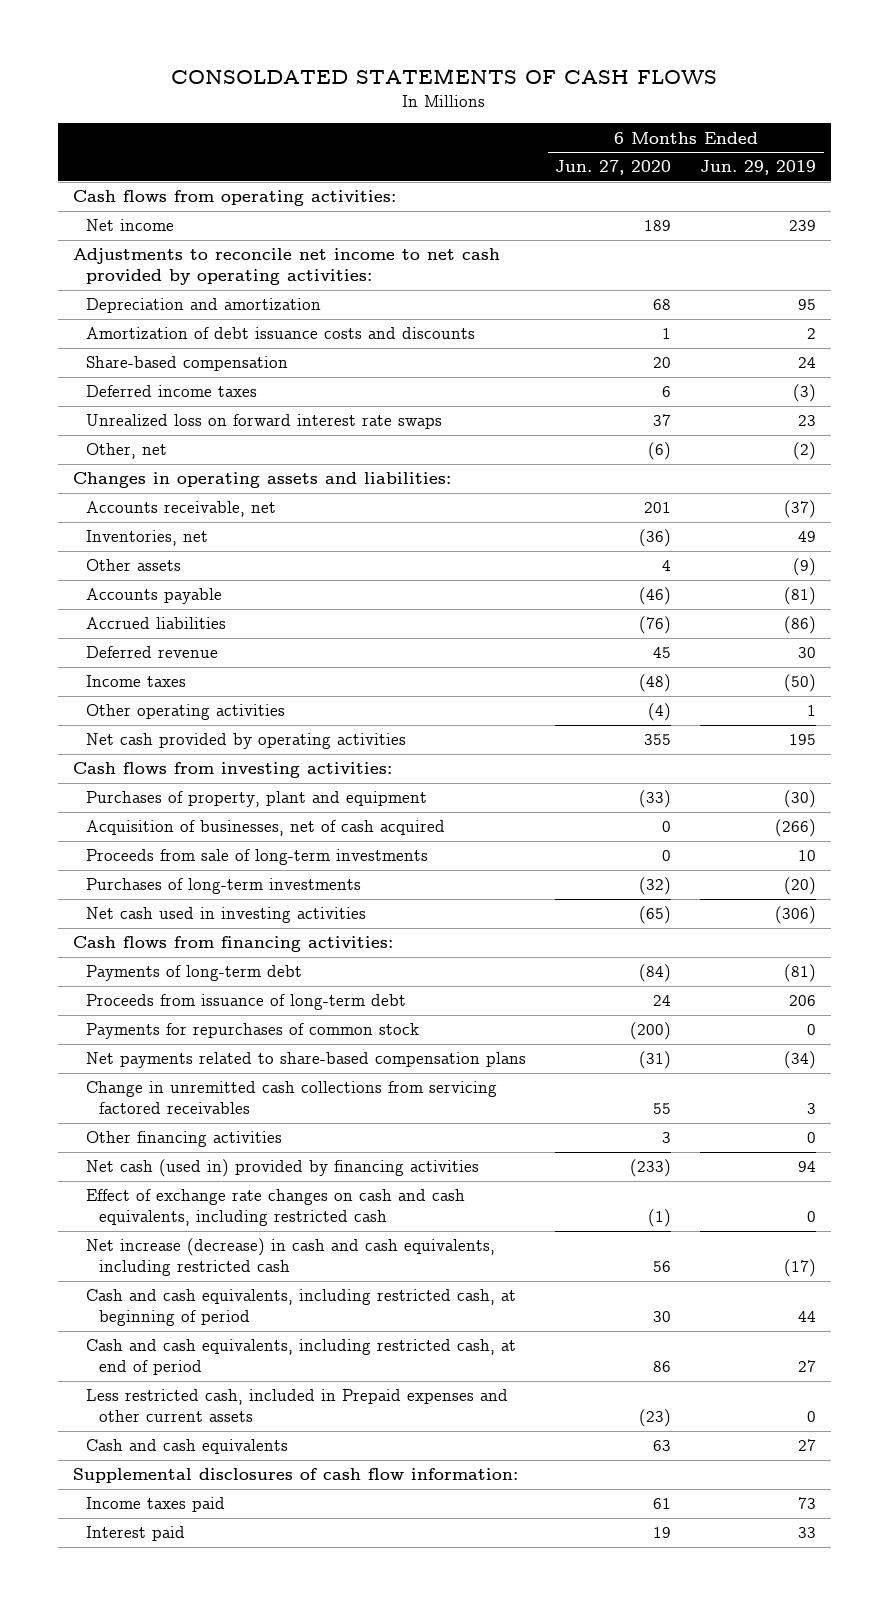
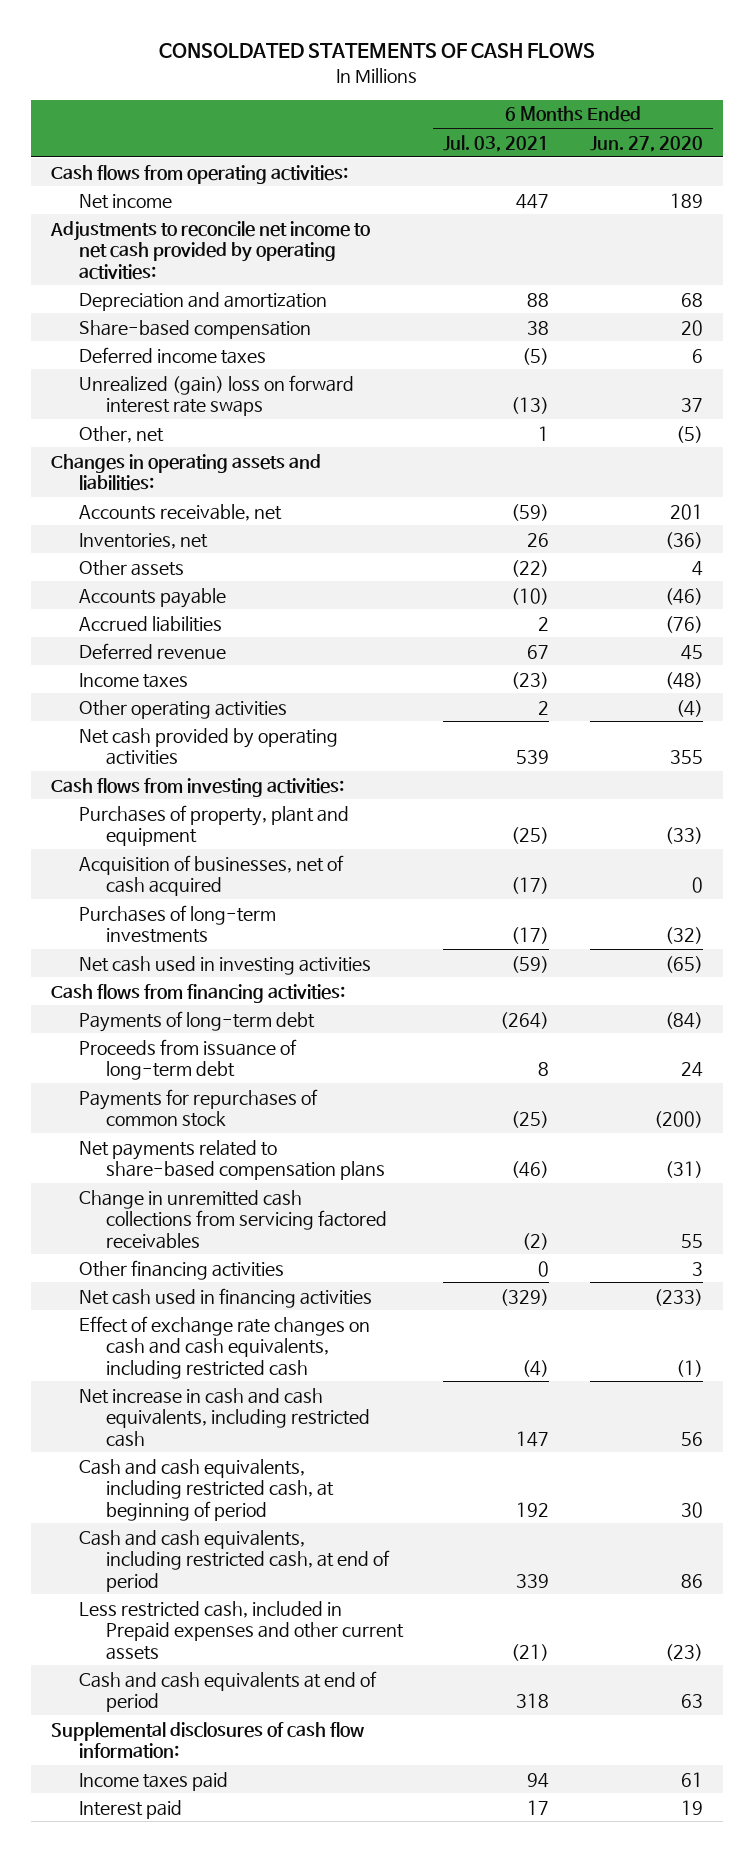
[700,160,817,176] Jun. 29, 2019 -> none
none -> [443,134,550,152] Jul. 03, 2021
[85,327,475,340] Amortization of debt issuance costs and discounts -> none
[85,414,442,430] Unrealized loss on forward interest rate swaps -> [78,374,354,417] Unrealized (gain) loss on forward interest rate swaps
[648,442,672,461] (6) -> [675,425,703,443] (5)
[85,849,428,866] Proceeds from sale of long-term investments -> none
[85,1159,479,1178] Net cash (used in) provided by financing activities -> [78,1287,372,1308] Net cash used in financing activities
[85,1238,495,1277] Net increase (decrease) in cash and cash equivalents, including restricted cash -> [78,1387,370,1447] Net increase in cash and cash equivalents, including restricted cash
[85,1439,288,1455] Cash and cash equivalents -> [78,1670,377,1713] Cash and cash equivalents at end of period

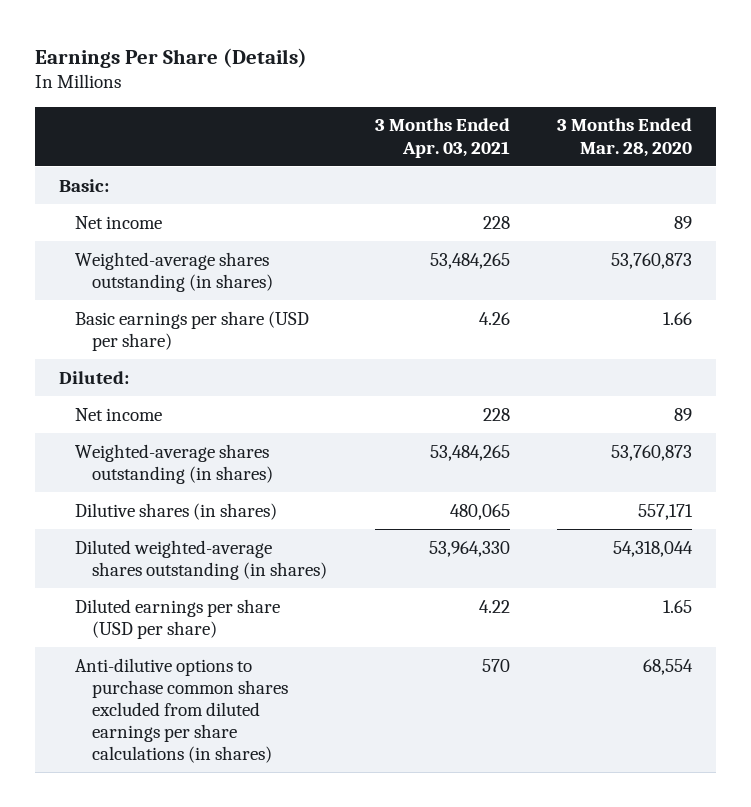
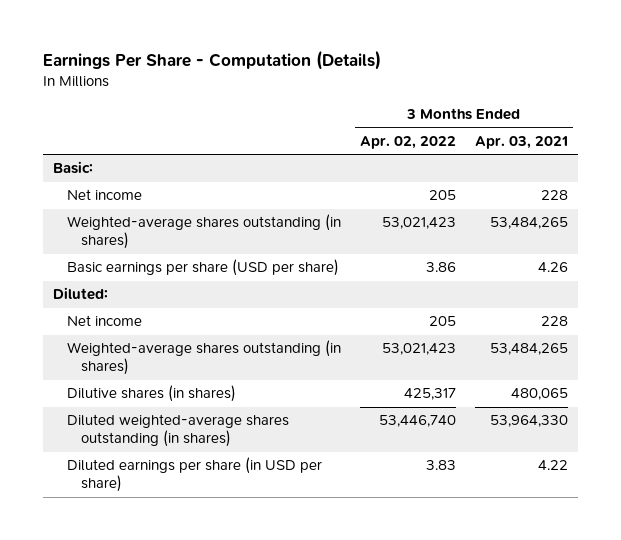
[35,47,308,68] Earnings Per Share (Details) -> [43,50,382,71] Earnings Per Share - Computation (Details)
[557,118,693,157] 3 Months Ended Mar. 28, 2020 -> none
none -> [359,136,456,150] Apr. 02, 2022
[75,657,288,764] Anti-dilutive options to purchase common shares excluded from diluted earnings per share calculations (in shares) -> none
[75,598,281,639] Diluted earnings per share (USD per share) -> [66,457,322,493] Diluted earnings per share (in USD per share)

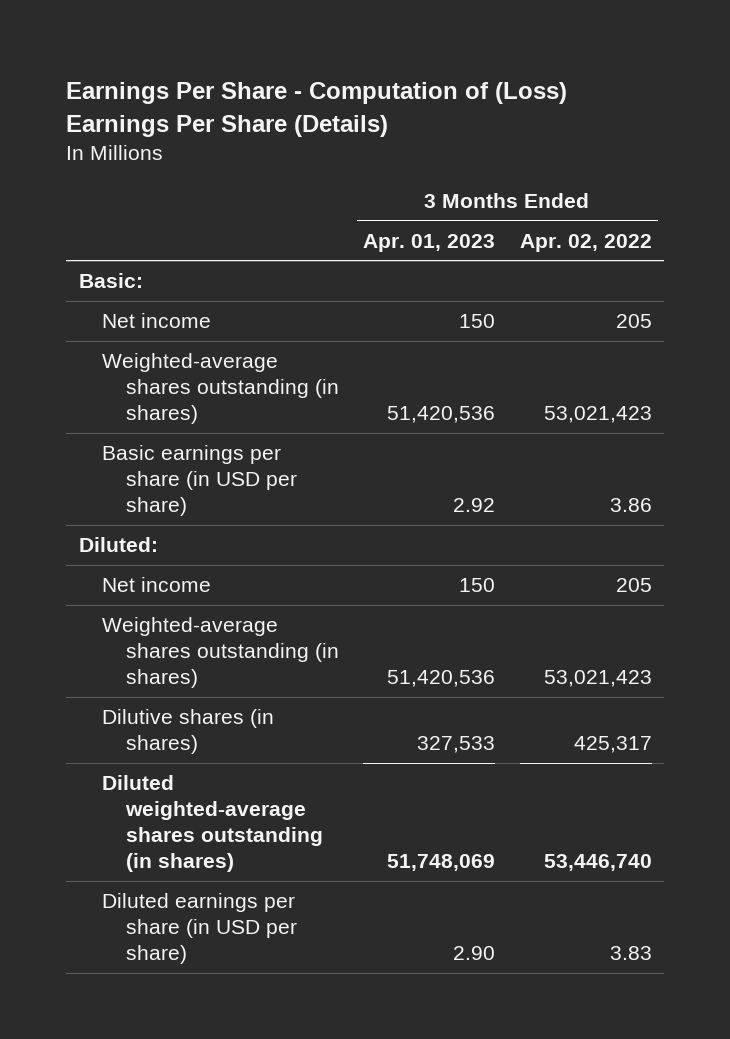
[43,50,382,71] Earnings Per Share - Computation (Details) -> [66,81,568,137] Earnings Per Share - Computation of (Loss) Earnings Per Share (Details)
[475,136,569,150] Apr. 03, 2021 -> none
none -> [363,233,496,252] Apr. 01, 2023
[66,259,339,277] Basic earnings per share (USD per share) -> [102,445,297,517] Basic earnings per share (in USD per share)

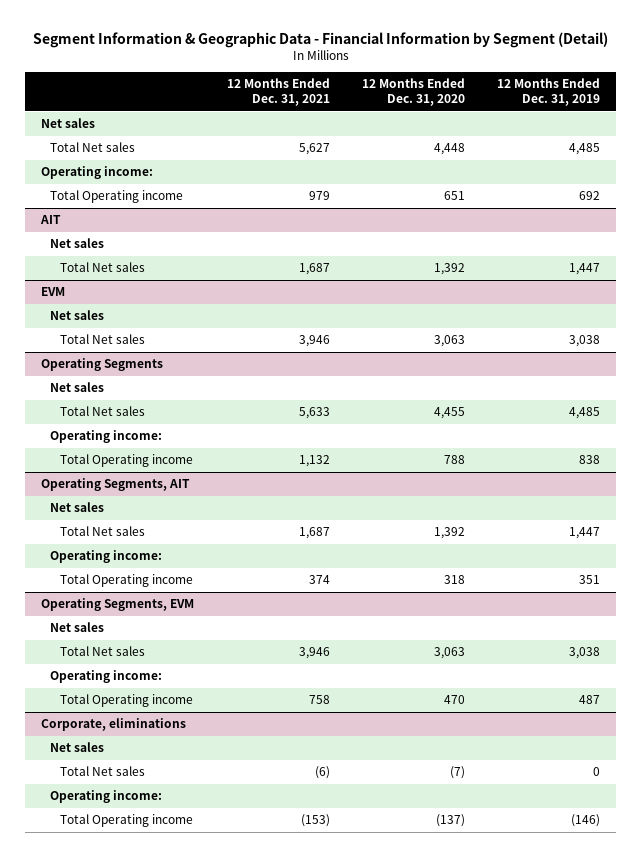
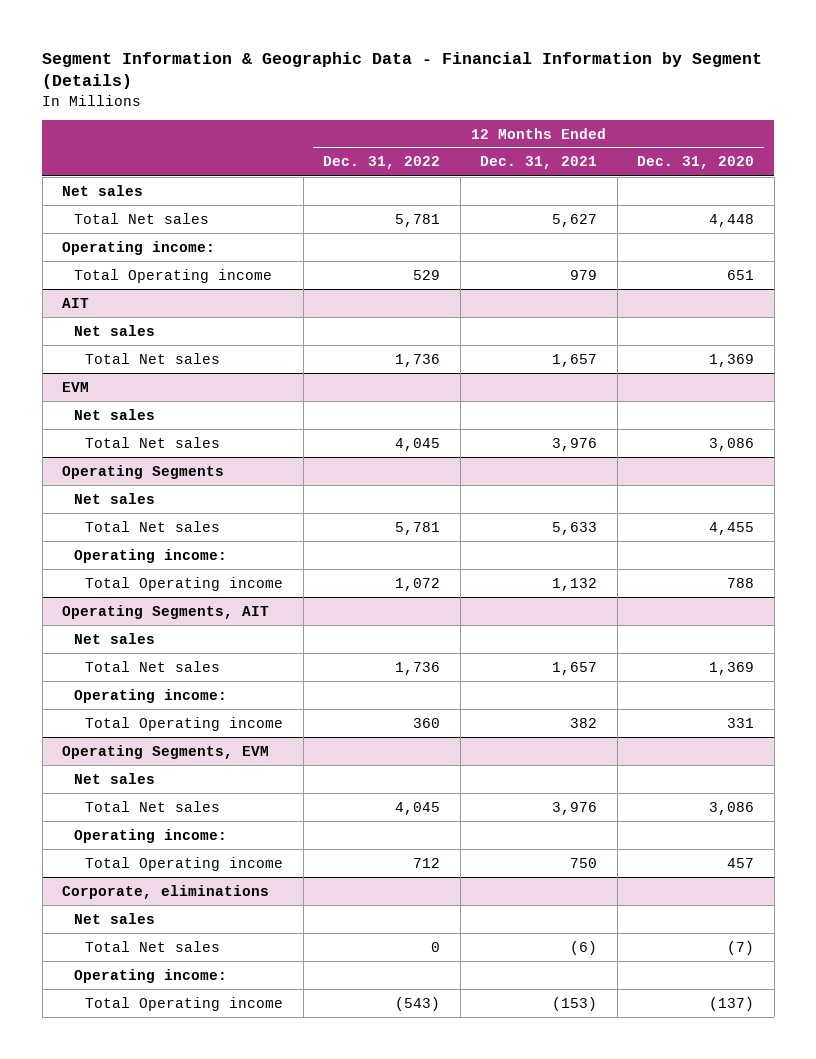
[32,31,608,48] Segment Information & Geographic Data - Financial Information by Segment (Detail) -> [42,52,763,90] Segment Information & Geographic Data - Financial Information by Segment (Details)
[497,78,601,107] 12 Months Ended Dec. 31, 2019 -> none
none -> [323,156,441,170] Dec. 31, 2022
[298,263,330,276] 1,687 -> [552,353,598,367] 1,657
[433,263,465,276] 1,392 -> [709,353,755,367] 1,369
[298,335,330,348] 3,946 -> [552,437,598,451] 3,976
[433,335,465,348] 3,063 -> [709,437,755,451] 3,086
[298,527,330,540] 1,687 -> [552,661,598,675] 1,657
[433,527,465,540] 1,392 -> [709,661,755,675] 1,369
[308,575,330,585] 374 -> [570,717,598,728] 382
[443,575,465,585] 318 -> [727,717,755,728] 331
[298,647,330,660] 3,946 -> [552,801,598,815] 3,976
[433,647,465,660] 3,063 -> [709,801,755,815] 3,086
[308,695,330,705] 758 -> [570,857,598,868] 750
[443,695,465,705] 470 -> [727,857,755,868] 457

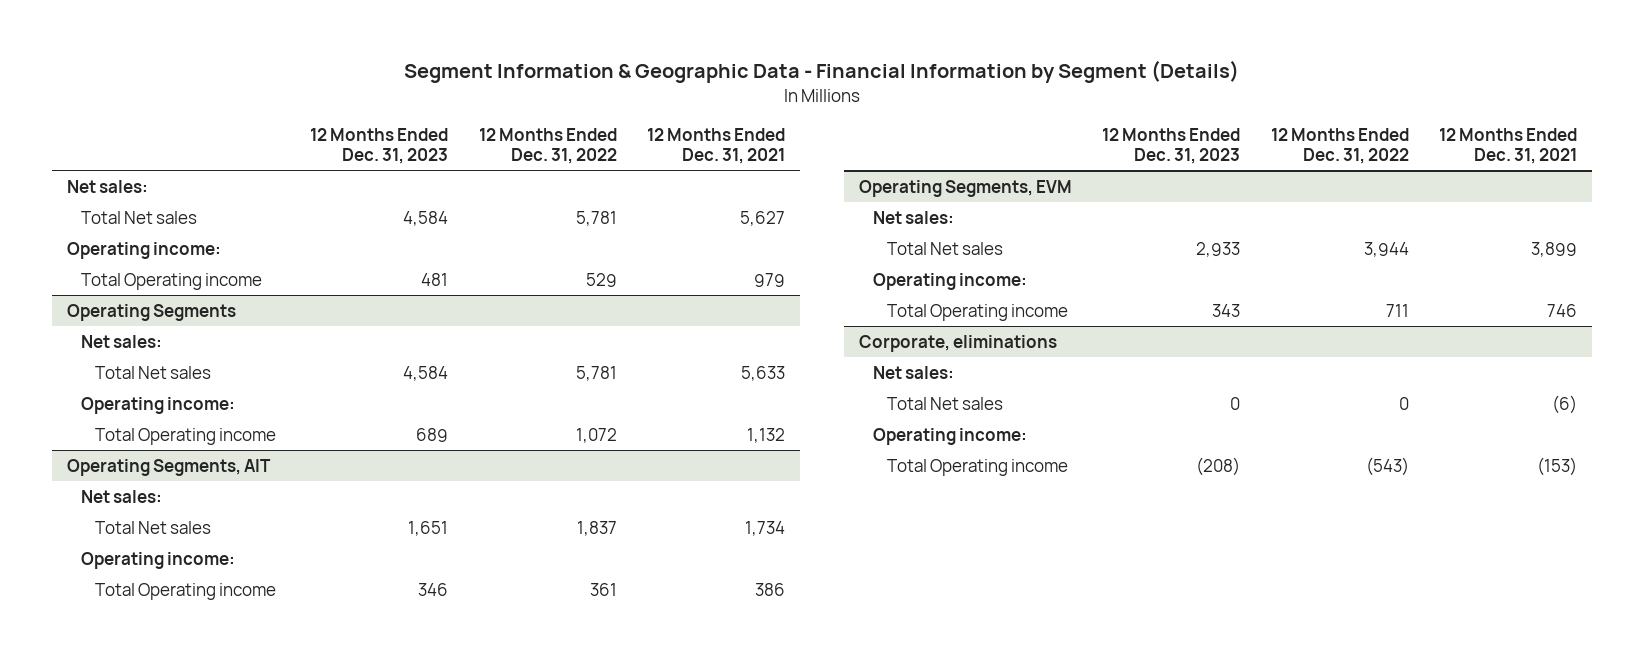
[637,156,755,170] Dec. 31, 2020 -> none
none -> [310,127,449,165] 12 Months Ended Dec. 31, 2023
[62,184,144,196] Net sales -> [66,179,148,193] Net sales:
[62,297,90,308] AIT -> none
[73,324,155,336] Net sales -> none
[85,352,221,364] Total Net sales -> none
[62,381,90,392] EVM -> none
[73,408,155,420] Net sales -> none
[85,436,221,448] Total Net sales -> none
[73,492,155,504] Net sales -> [80,334,162,348] Net sales:
[73,632,155,644] Net sales -> [80,489,162,503] Net sales:
[395,661,441,675] 1,736 -> [576,520,617,536] 1,837
[552,661,598,675] 1,657 -> [745,520,786,536] 1,734
[413,717,441,728] 360 -> [589,582,617,596] 361
[570,717,598,728] 382 -> [755,582,786,596] 386
[73,772,155,784] Net sales -> [872,210,954,224] Net sales:
[395,801,441,815] 4,045 -> [1363,241,1409,257] 3,944
[552,801,598,815] 3,976 -> [1531,241,1578,257] 3,899
[413,857,441,868] 712 -> [1385,303,1409,317] 711
[570,857,598,868] 750 -> [1547,303,1578,317] 746
[73,912,155,924] Net sales -> [872,365,954,379] Net sales:

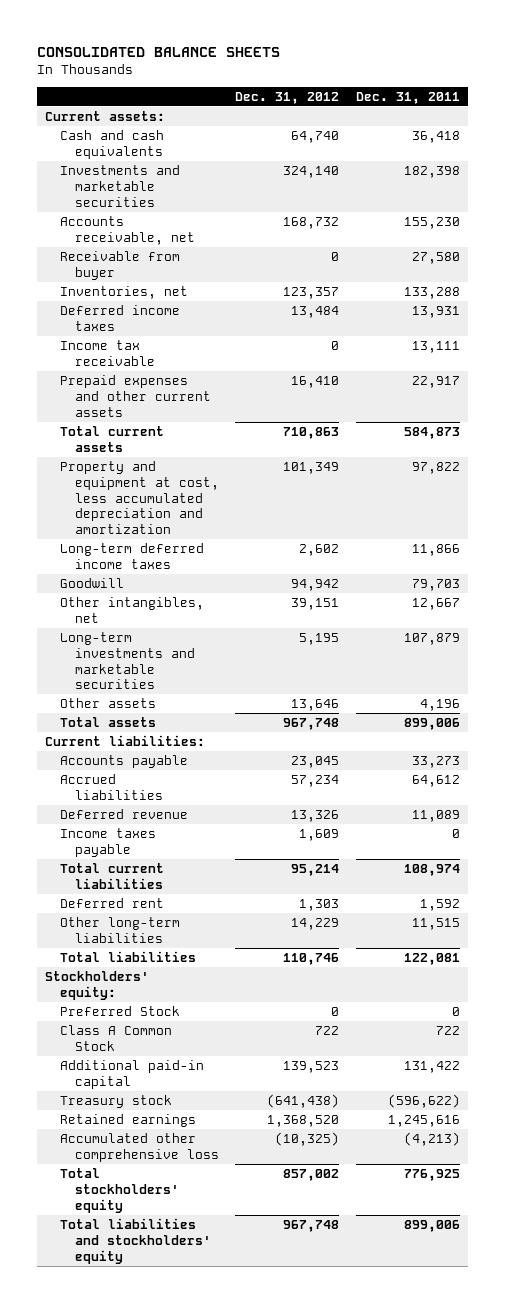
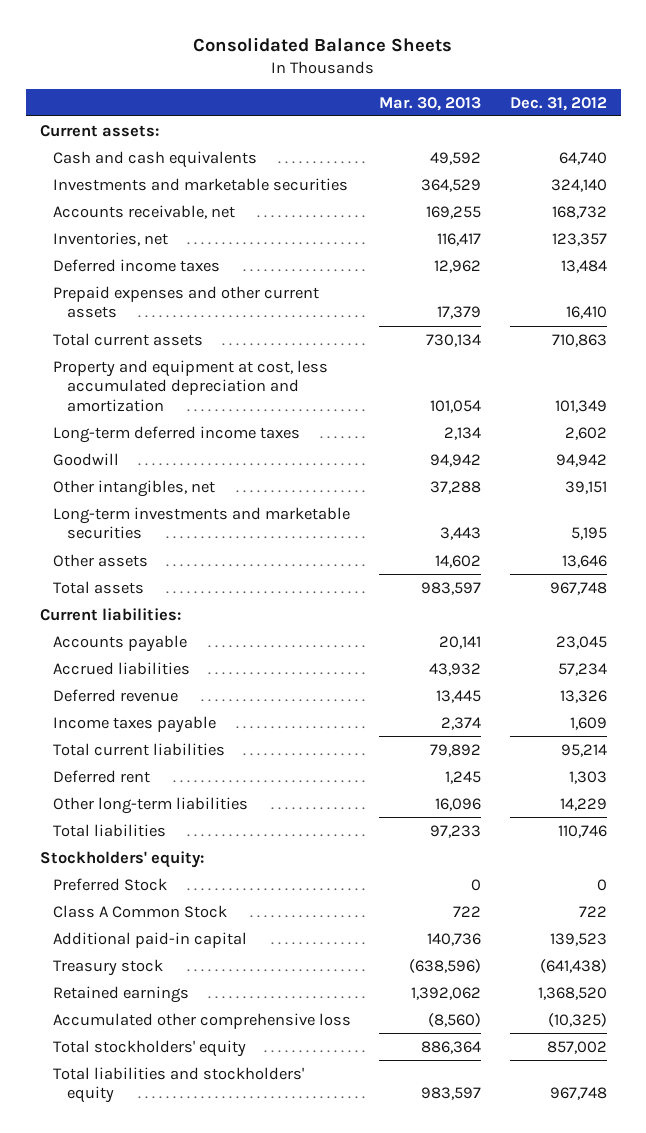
[37,46,281,57] CONSOLIDATED BALANCE SHEETS -> [193,36,453,52] Consolidated Balance Sheets
[355,91,460,104] Dec. 31, 2011 -> none
none -> [379,96,482,111] Mar. 30, 2013
[60,250,181,280] Receivable from buyer -> none
[60,339,155,366] Income tax receivable -> none

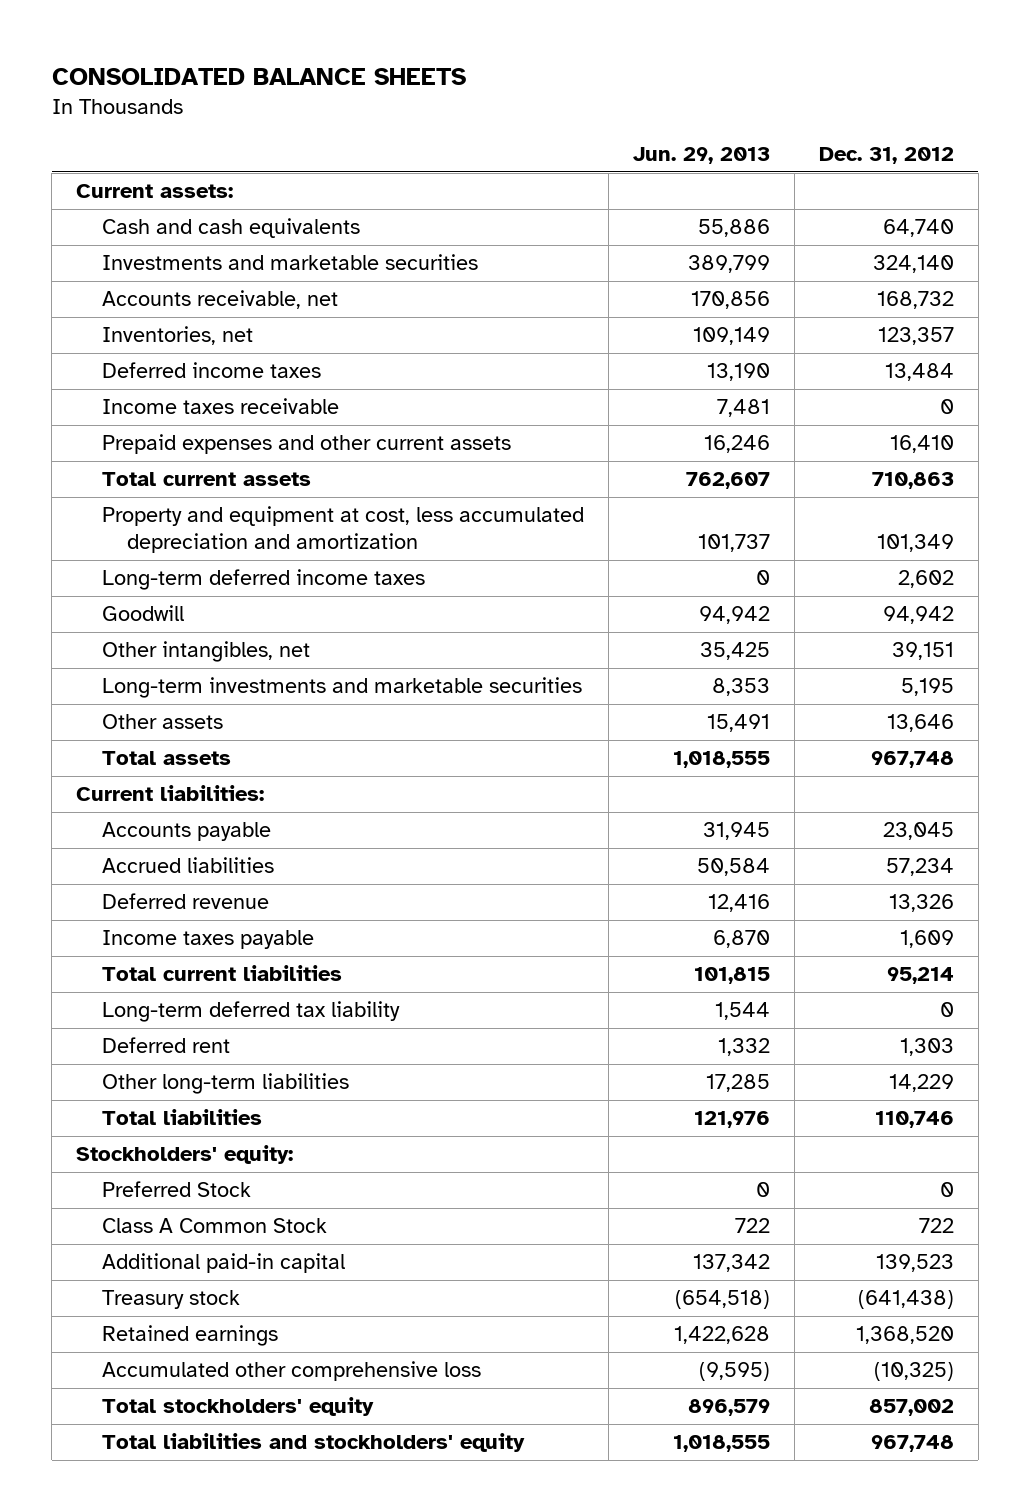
[193,36,453,52] Consolidated Balance Sheets -> [51,68,466,86] CONSOLIDATED BALANCE SHEETS
[379,96,482,111] Mar. 30, 2013 -> none
none -> [632,146,770,164] Jun. 29, 2013
none -> [101,398,339,415] Income taxes receivable
none -> [101,1001,400,1023] Long-term deferred tax liability

